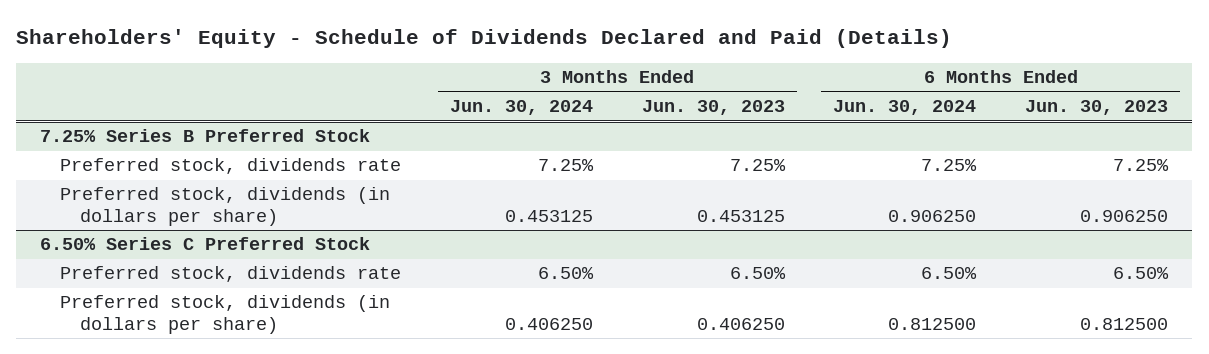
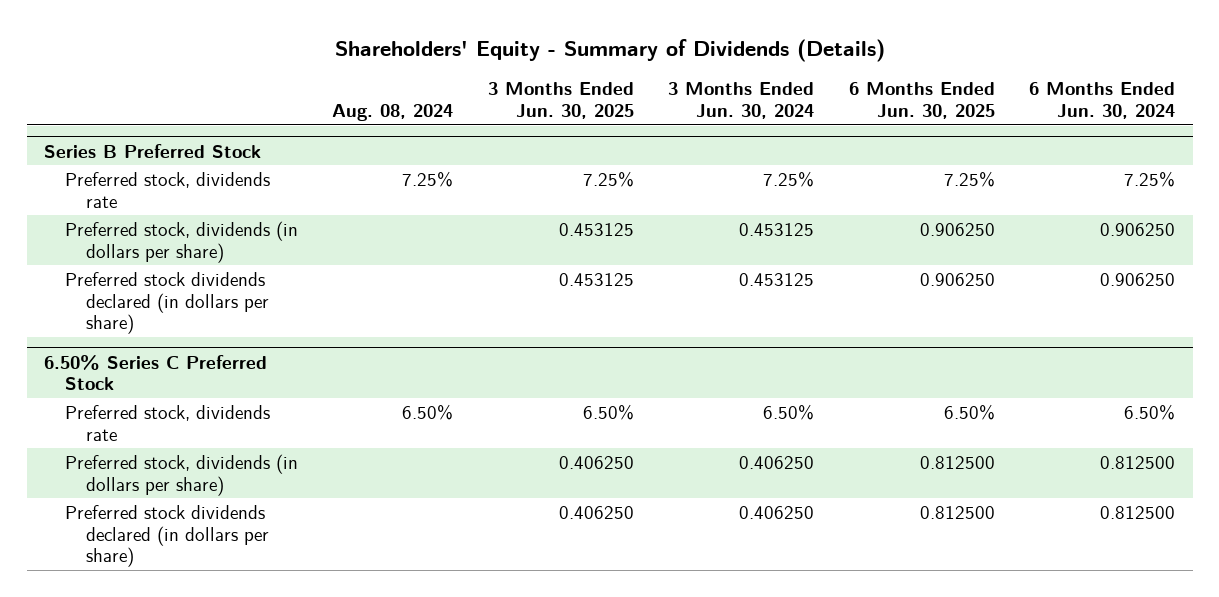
[16,29,953,49] Shareholders' Equity - Schedule of Dividends Declared and Paid (Details) -> [334,38,885,62] Shareholders' Equity - Summary of Dividends (Details)
[641,100,785,116] Jun. 30, 2023 -> none
[1025,100,1169,116] Jun. 30, 2023 -> none
none -> [332,103,454,121] Aug. 08, 2024
none -> [487,82,634,119] 3 Months Ended Jun. 30, 2025
none -> [848,82,995,119] 6 Months Ended Jun. 30, 2025
[40,129,371,143] 7.25% Series B Preferred Stock -> [43,143,261,158] Series B Preferred Stock
none -> [64,271,269,335] Preferred stock dividends declared (in dollars per share)
none -> [64,504,269,568] Preferred stock dividends declared (in dollars per share)

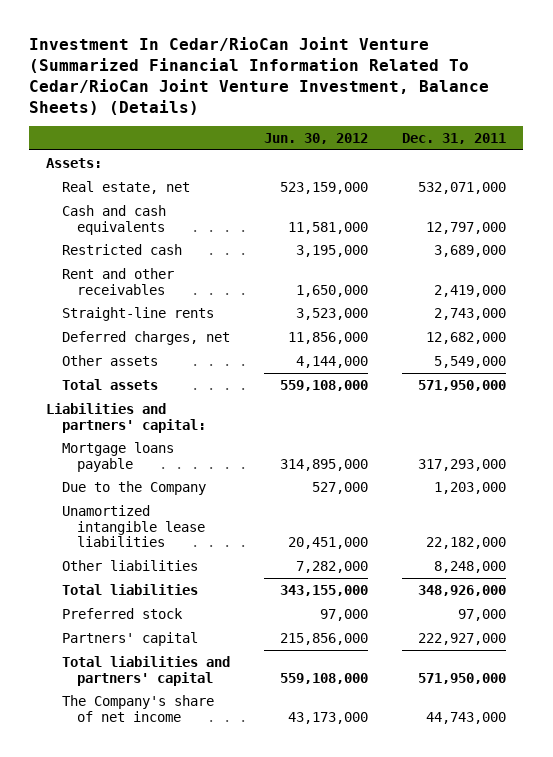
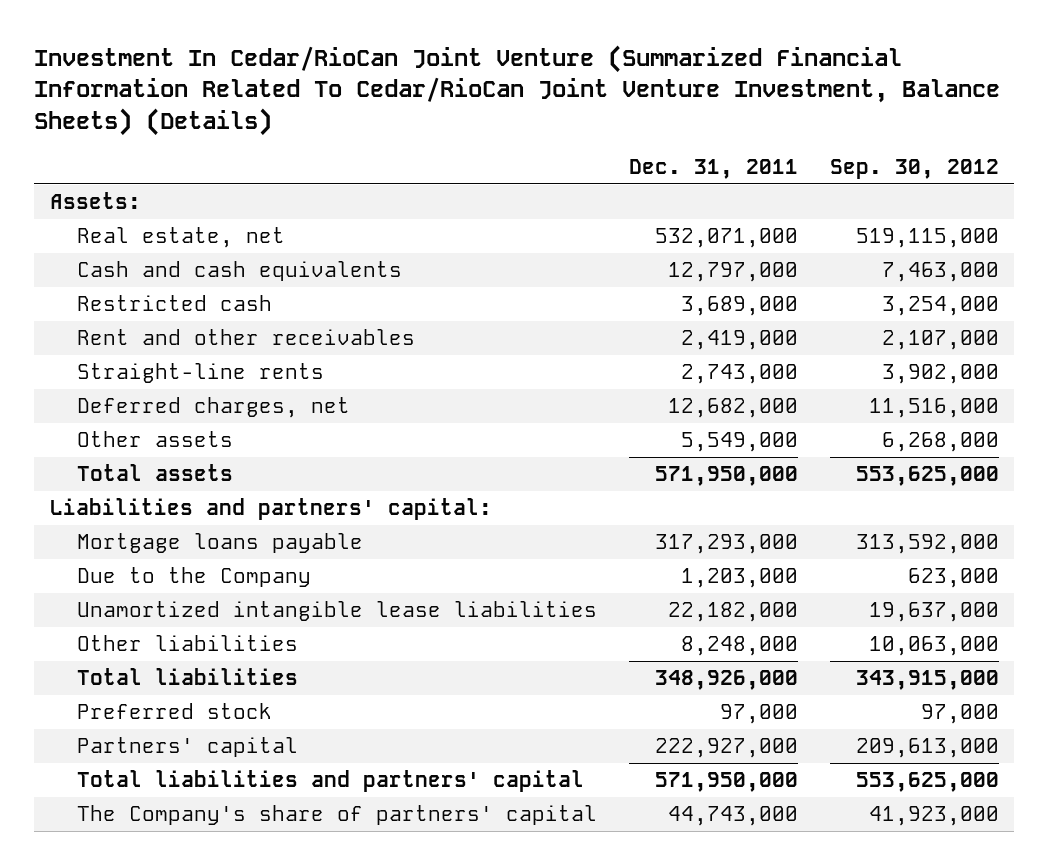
[263,133,368,145] Jun. 30, 2012 -> none
none -> [829,158,999,179] Sep. 30, 2012
[61,694,214,722] The Company's share of net income -> [77,805,598,826] The Company's share of partners' capital

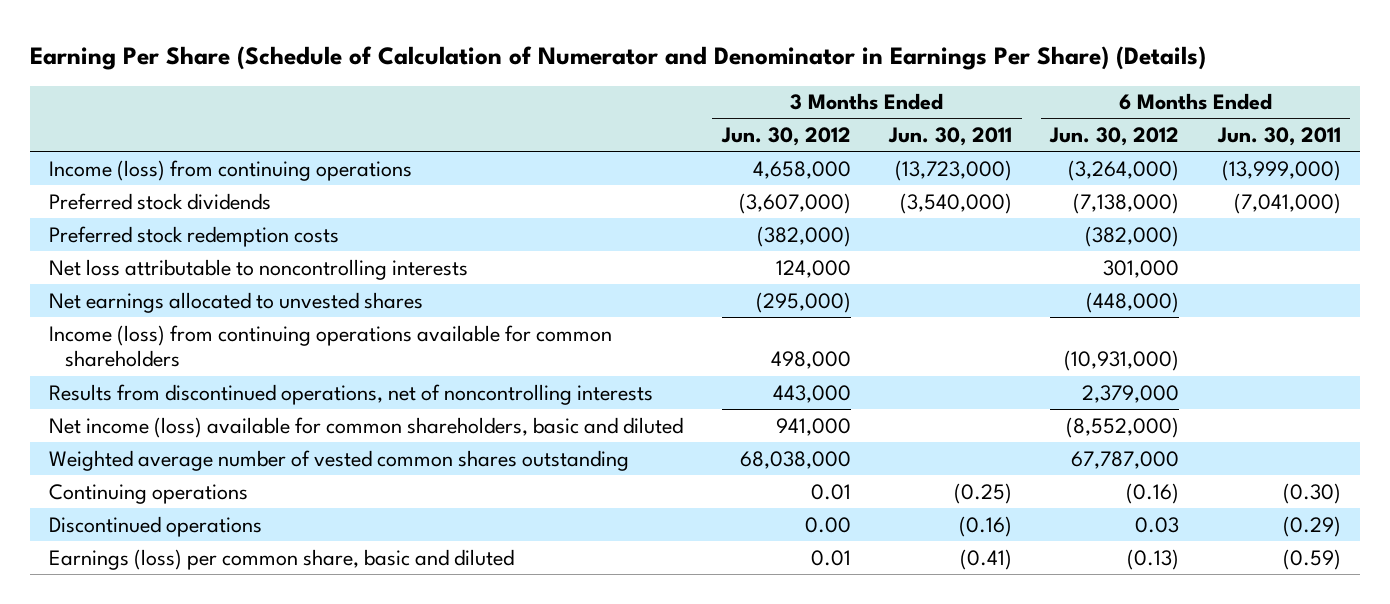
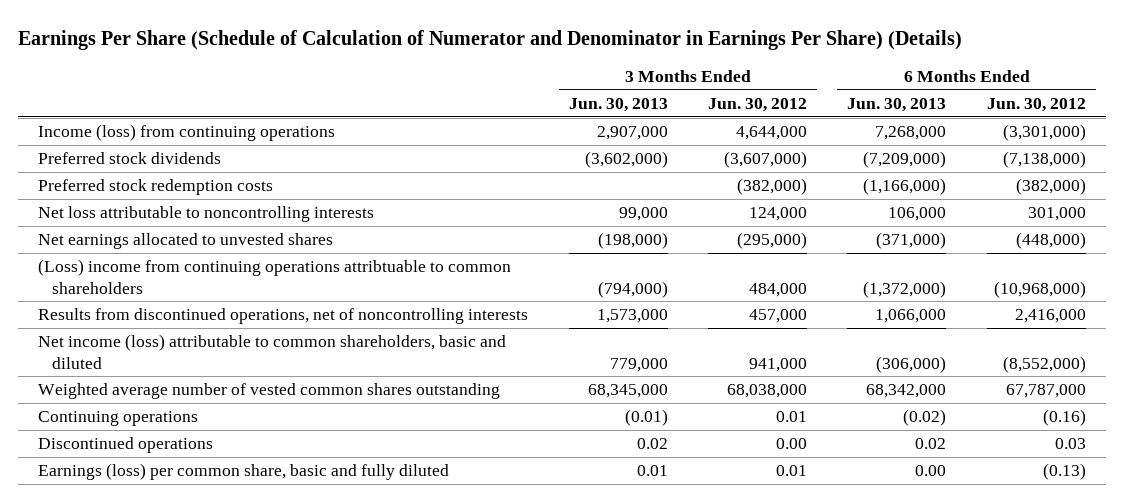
[30,45,1207,70] Earning Per Share (Schedule of Calculation of Numerator and Denominator in Earnings Per Share) (Details) -> [18,30,963,51] Earnings Per Share (Schedule of Calculation of Numerator and Denominator in Earnings Per Share) (Details)
[888,127,1013,147] Jun. 30, 2011 -> none
[1216,127,1341,147] Jun. 30, 2011 -> none
none -> [568,97,668,112] Jun. 30, 2013
none -> [847,97,947,112] Jun. 30, 2013
[752,160,851,179] 4,658,000 -> [736,126,808,141] 4,644,000
[1068,159,1180,181] (3,264,000) -> [1002,124,1086,142] (3,301,000)
[49,324,613,368] Income (loss) from continuing operations available for common shareholders -> [38,259,512,294] (Loss) income from continuing operations attribtuable to common shareholders
[770,351,851,370] 498,000 -> [749,282,808,297] 484,000
[1064,350,1180,372] (10,931,000) -> [993,280,1086,298] (10,968,000)
[772,384,851,403] 443,000 -> [749,309,808,324] 457,000
[1082,384,1180,403] 2,379,000 -> [1014,309,1086,324] 2,416,000
[49,416,684,438] Net income (loss) available for common shareholders, basic and diluted -> [38,334,507,369] Net income (loss) attributable to common shareholders, basic and diluted
[49,548,515,570] Earnings (loss) per common share, basic and diluted -> [38,463,450,481] Earnings (loss) per common share, basic and fully diluted

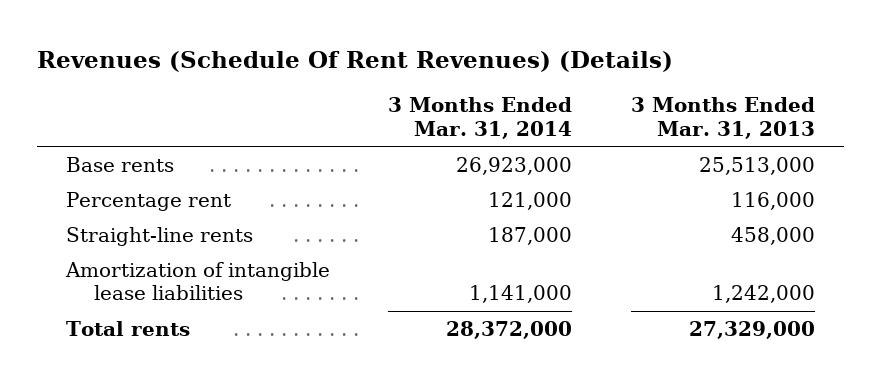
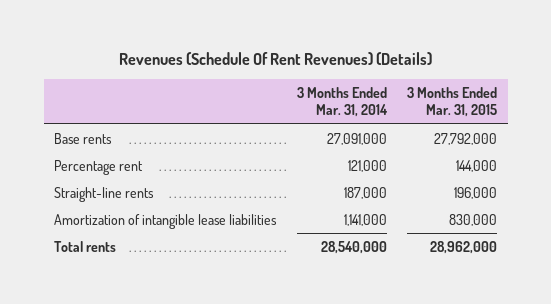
[630,97,815,139] 3 Months Ended Mar. 31, 2013 -> none
none -> [407,87,498,118] 3 Months Ended Mar. 31, 2015
[456,156,573,175] 26,923,000 -> [326,132,387,145] 27,091,000
[446,320,573,339] 28,372,000 -> [320,240,387,254] 28,540,000

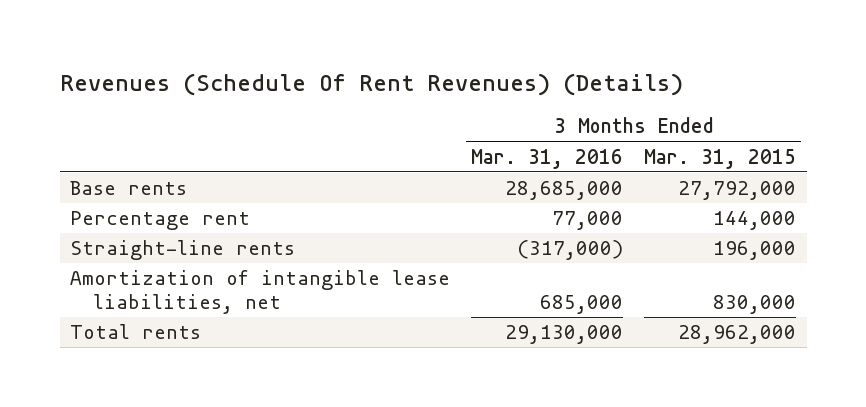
[296,87,388,118] 3 Months Ended Mar. 31, 2014 -> none
none -> [471,148,624,169] Mar. 31, 2016
[54,213,278,229] Amortization of intangible lease liabilities -> [70,270,451,314] Amortization of intangible lease liabilities, net

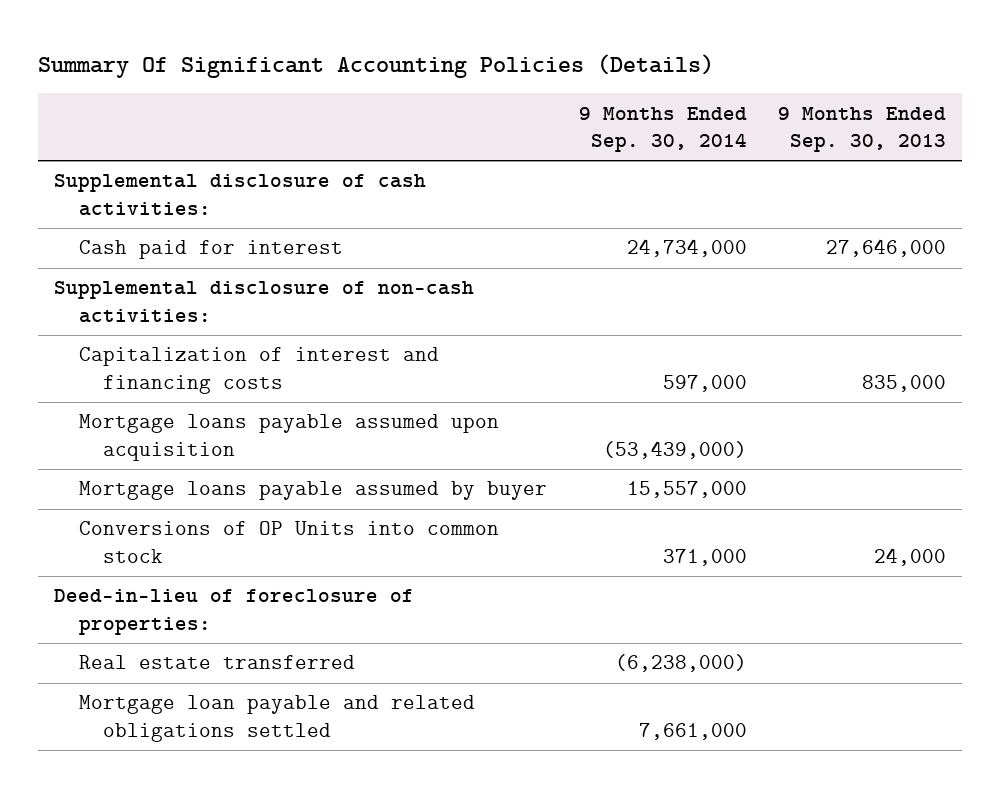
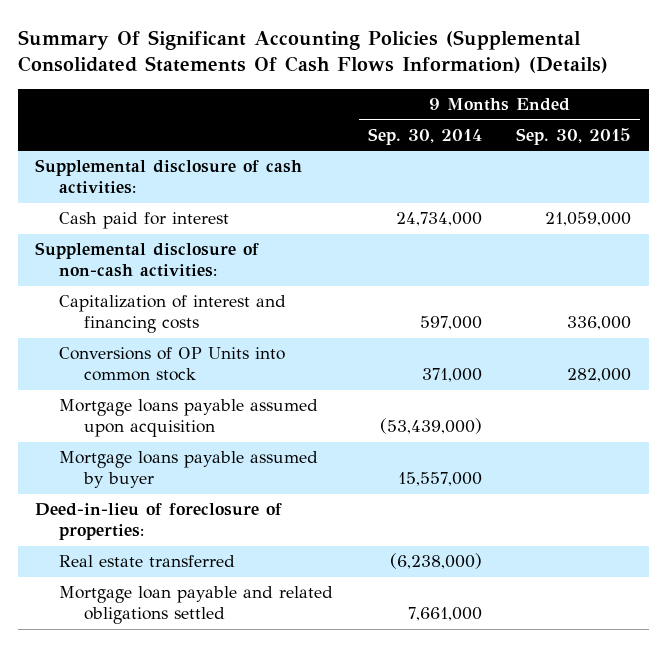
[38,53,715,78] Summary Of Significant Accounting Policies (Details) -> [17,29,608,74] Summary Of Significant Accounting Policies (Supplemental Consolidated Statements Of Cash Flows Information) (Details)
[778,106,947,152] 9 Months Ended Sep. 30, 2013 -> none
none -> [516,127,632,145] Sep. 30, 2015
[78,521,499,563] Conversions of OP Units into common stock -> [59,347,286,382] Conversions of OP Units into common stock

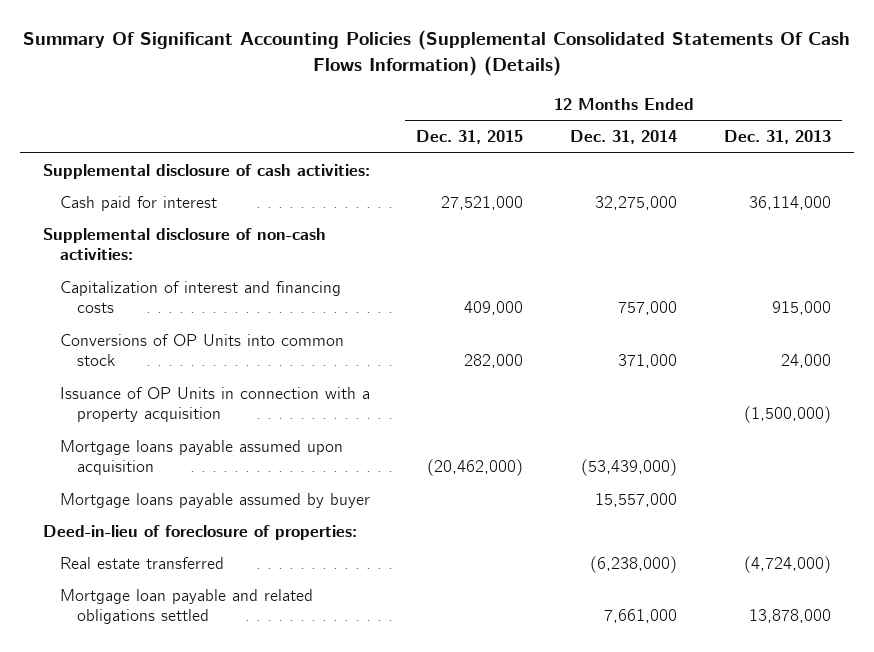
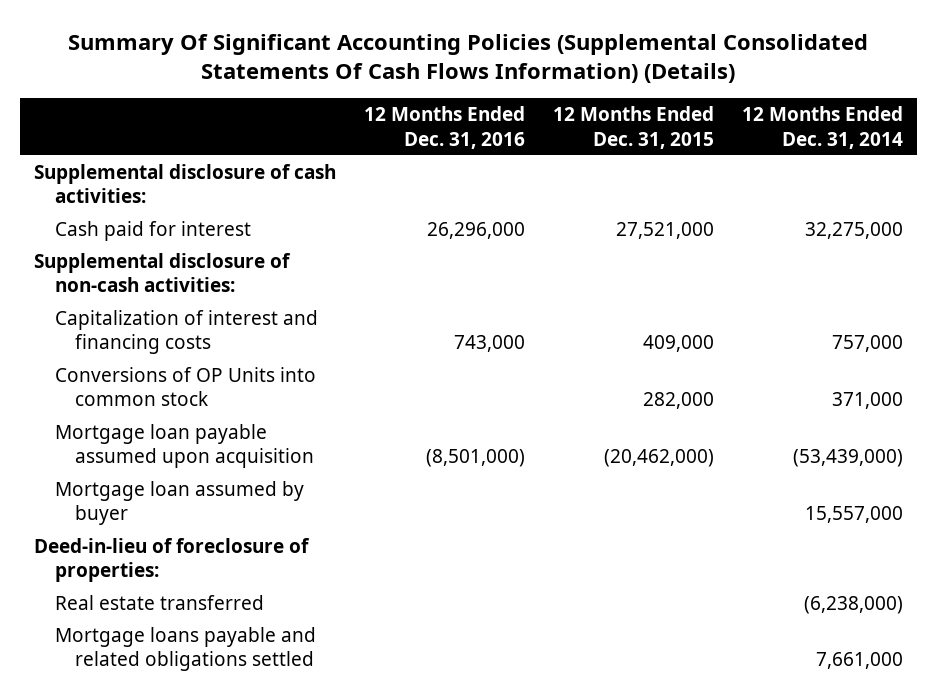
[723,130,831,145] Dec. 31, 2013 -> none
none -> [364,106,526,149] 12 Months Ended Dec. 31, 2016
[59,386,370,423] Issuance of OP Units in connection with a property acquisition -> none
[59,439,343,476] Mortgage loans payable assumed upon acquisition -> [54,423,314,469] Mortgage loan payable assumed upon acquisition
[59,492,370,508] Mortgage loans payable assumed by buyer -> [54,480,304,526] Mortgage loan assumed by buyer
[59,588,313,625] Mortgage loan payable and related obligations settled -> [54,626,316,672] Mortgage loans payable and related obligations settled

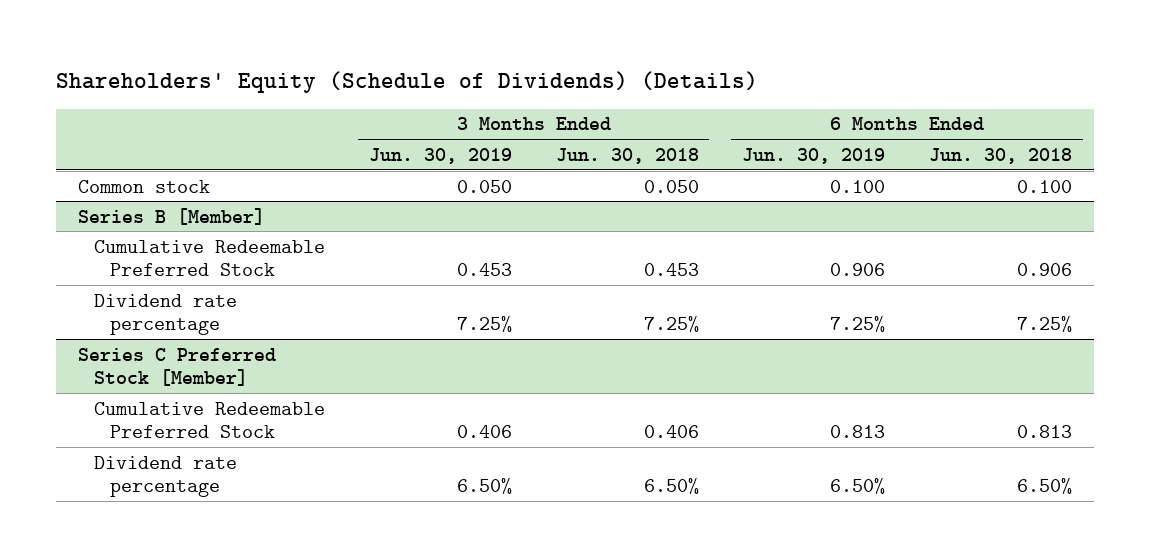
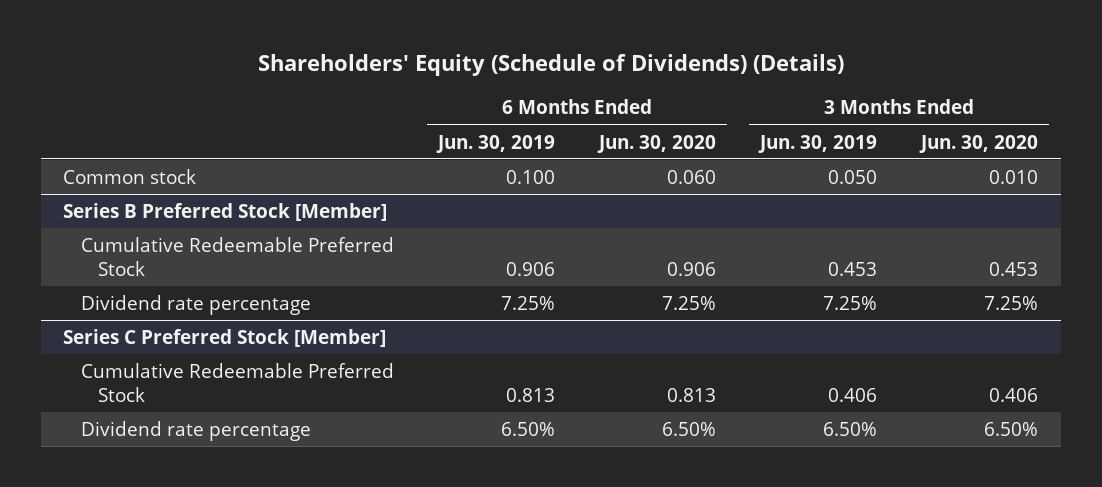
[555,147,699,164] Jun. 30, 2018 -> none
[928,147,1072,164] Jun. 30, 2018 -> none
none -> [597,134,717,153] Jun. 30, 2020
none -> [919,134,1039,153] Jun. 30, 2020
[78,207,266,225] Series B [Member] -> [63,202,388,221] Series B Preferred Stock [Member]

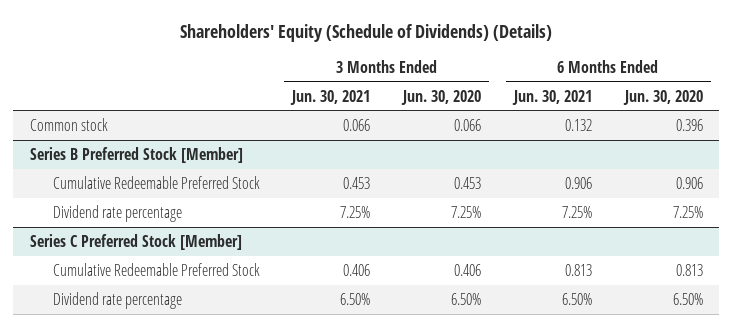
[435,134,555,153] Jun. 30, 2019 -> none
[758,134,878,153] Jun. 30, 2019 -> none
none -> [290,89,371,105] Jun. 30, 2021
none -> [512,89,593,105] Jun. 30, 2021
[667,169,717,184] 0.060 -> [675,118,703,131] 0.396
[989,169,1039,184] 0.010 -> [454,118,482,131] 0.066

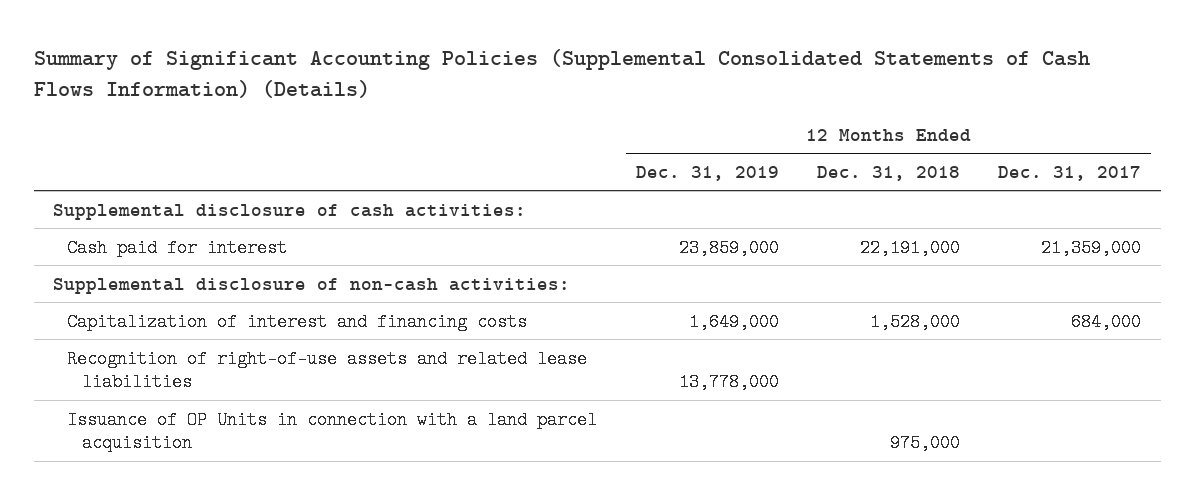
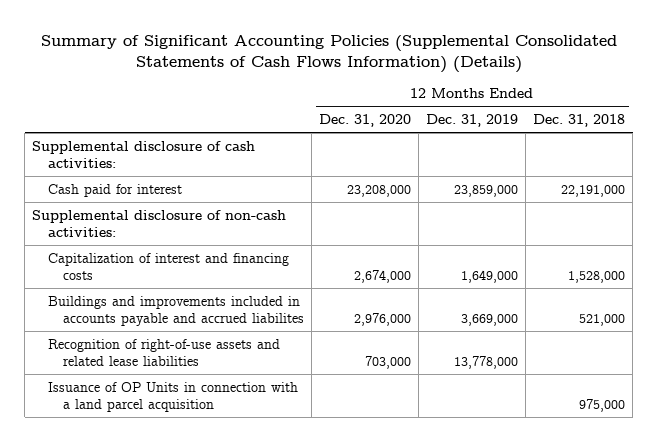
[998,165,1142,181] Dec. 31, 2017 -> none
none -> [319,114,412,128] Dec. 31, 2020
none -> [47,295,305,327] Buildings and improvements included in accounts payable and accrued liabilites

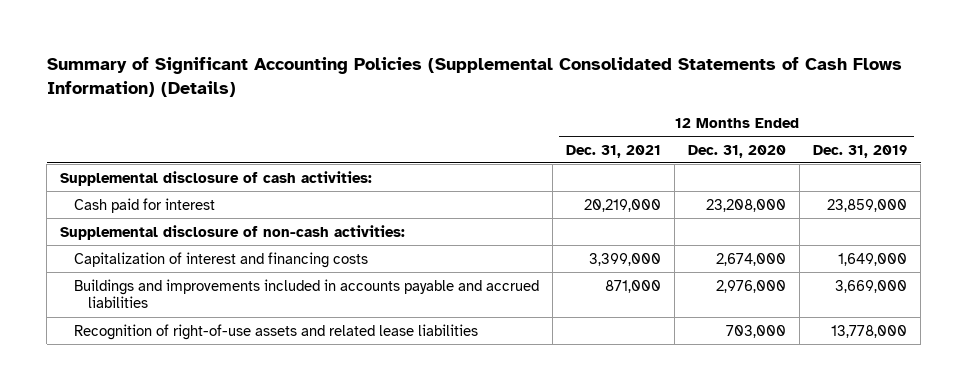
[533,114,626,128] Dec. 31, 2018 -> none
none -> [565,144,661,158] Dec. 31, 2021
[47,295,305,327] Buildings and improvements included in accounts payable and accrued liabilites -> [73,278,539,309] Buildings and improvements included in accounts payable and accrued liabilities
[47,381,298,413] Issuance of OP Units in connection with a land parcel acquisition -> none

